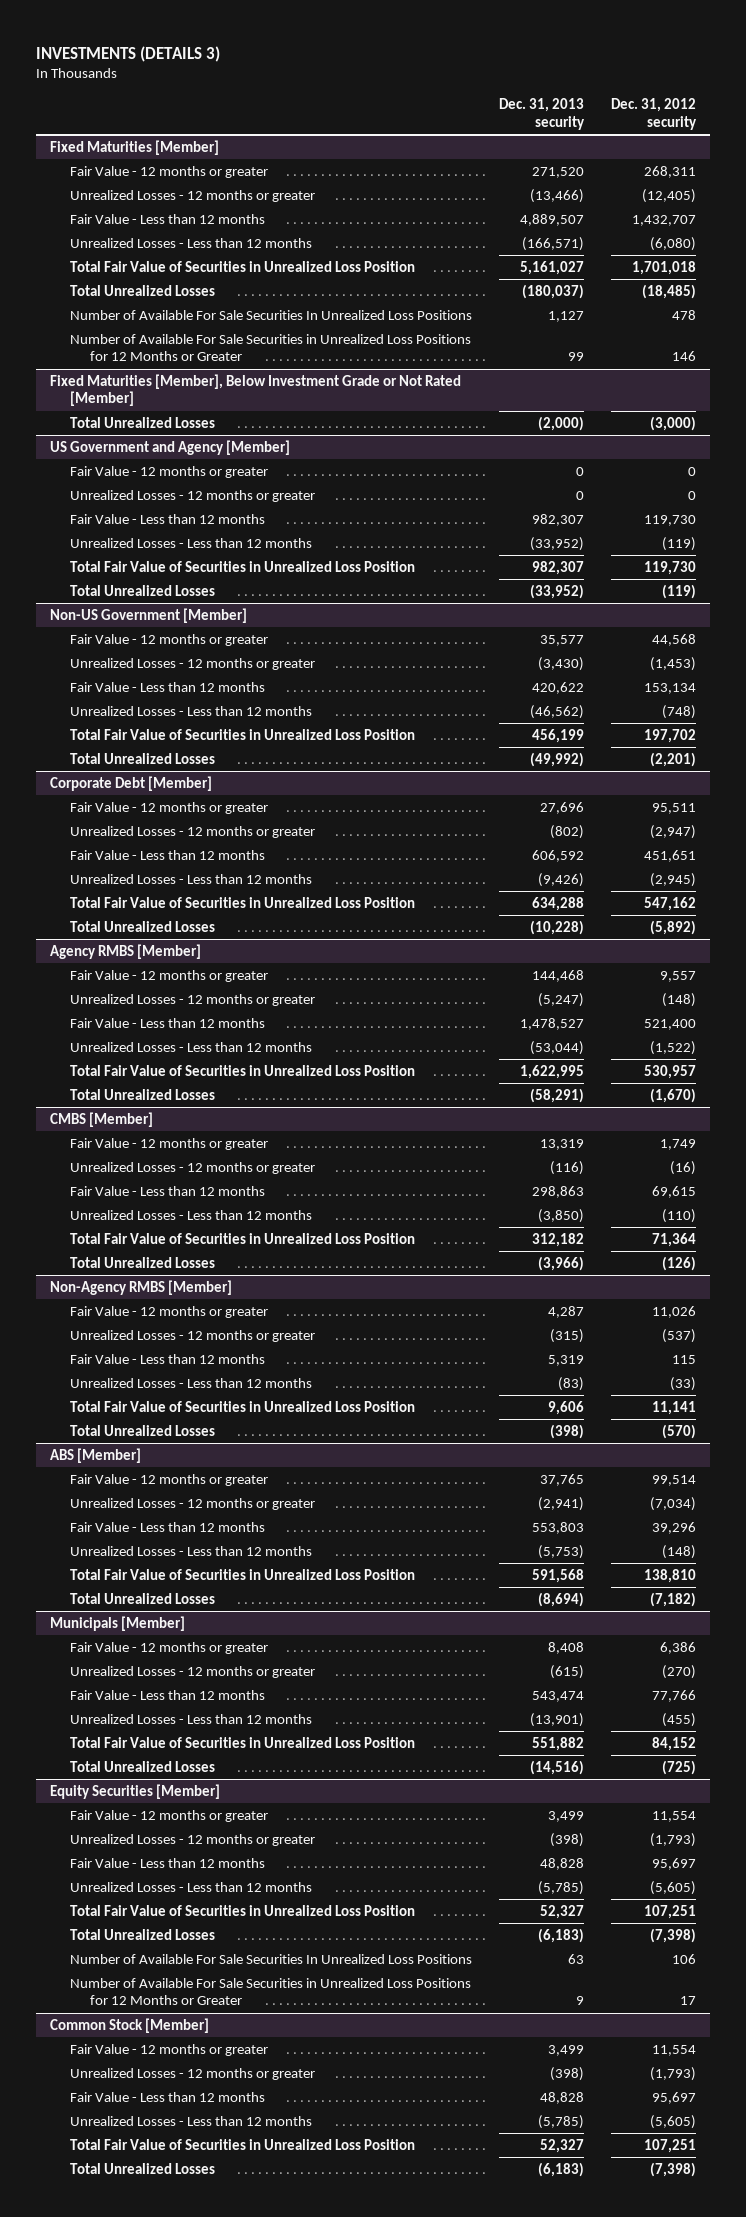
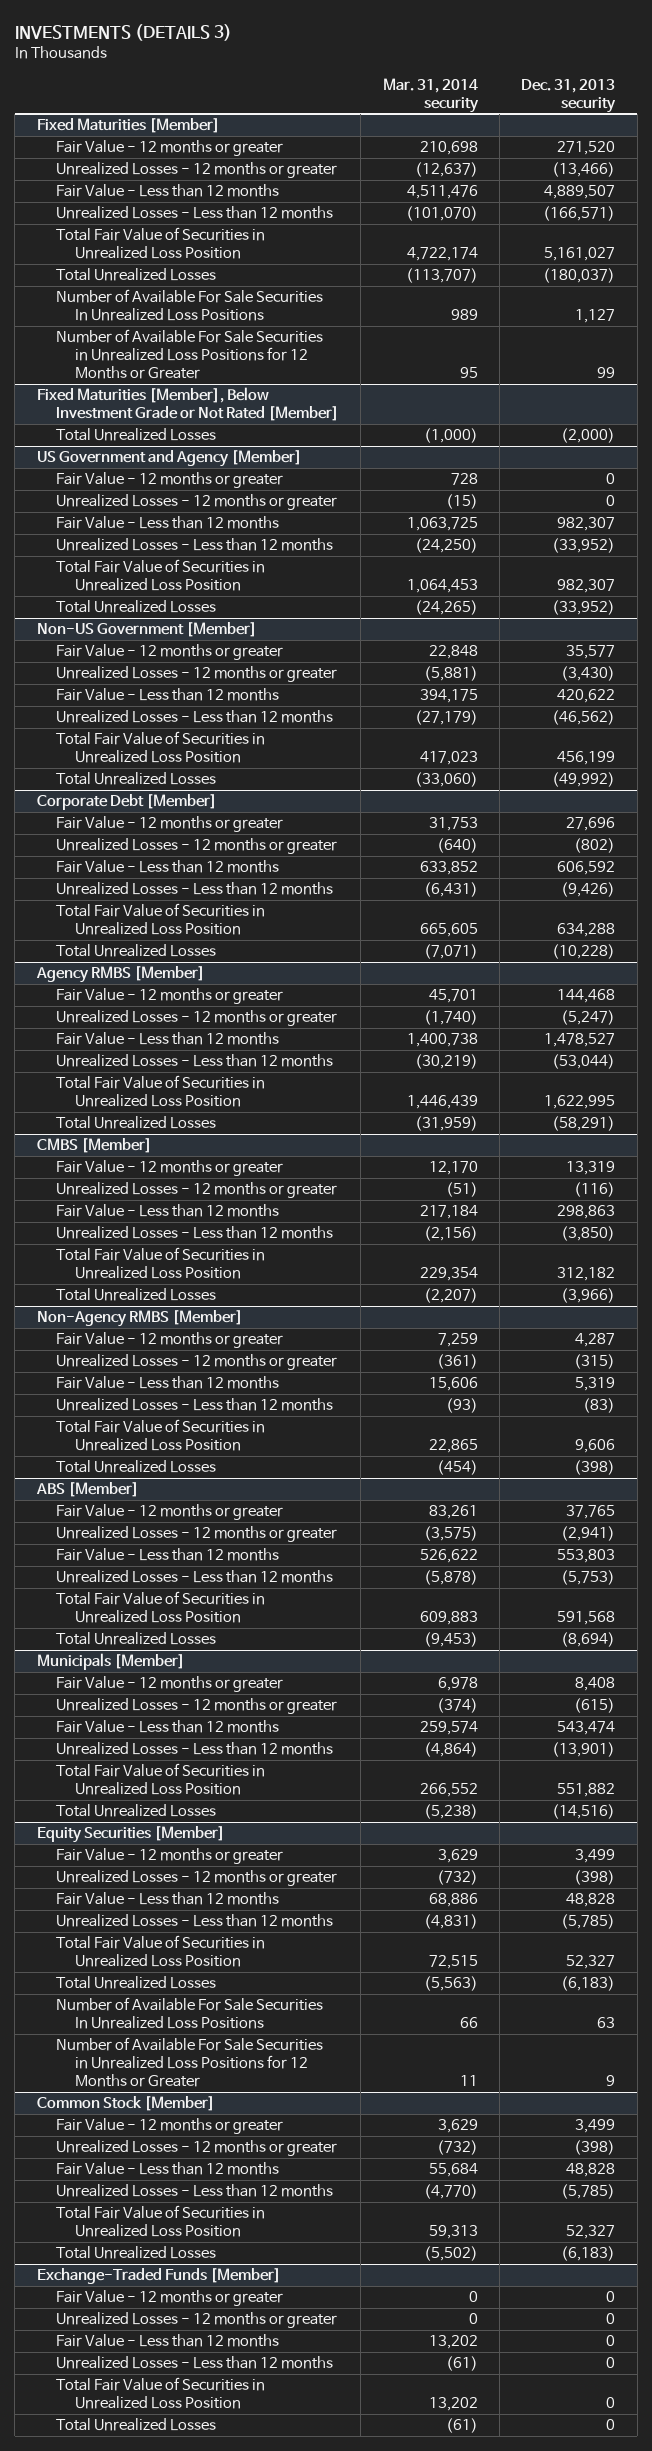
[611,98,698,130] Dec. 31, 2012 security -> none
none -> [382,77,479,113] Mar. 31, 2014 security
none -> [36,2268,281,2285] Exchange-Traded Funds [Member]
none -> [55,2290,283,2307] Fair Value - 12 months or greater
none -> [55,2312,337,2329] Unrealized Losses - 12 months or greater
none -> [55,2334,279,2348] Fair Value - Less than 12 months
none -> [55,2356,333,2370] Unrealized Losses - Less than 12 months
none -> [55,2377,265,2410] Total Fair Value of Securities in Unrealized Loss Position
none -> [55,2418,216,2432] Total Unrealized Losses

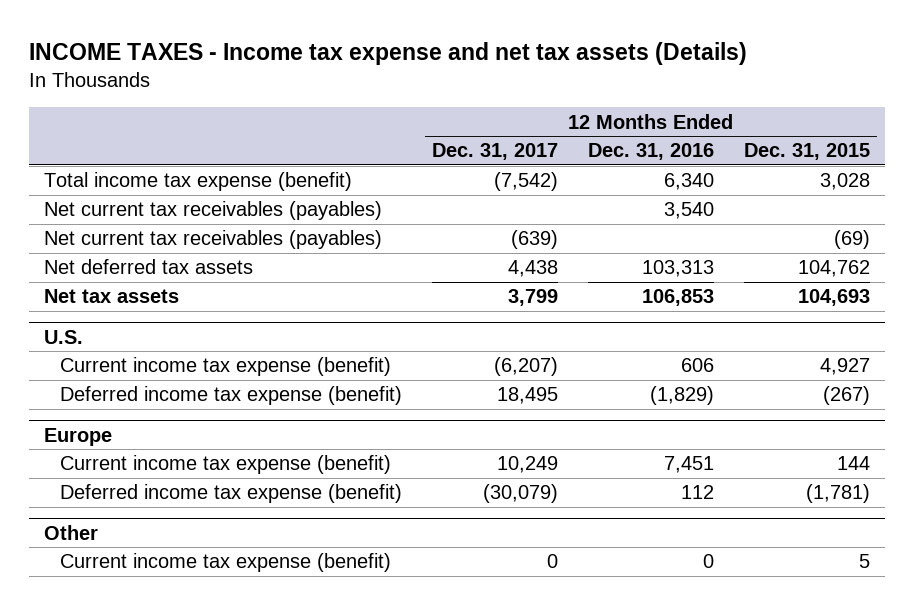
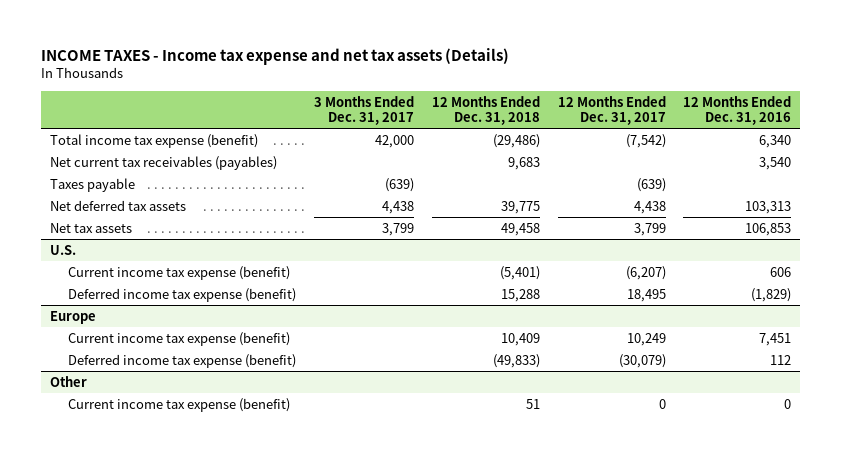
[743,143,870,161] Dec. 31, 2015 -> none
none -> [313,95,414,125] 3 Months Ended Dec. 31, 2017
none -> [431,95,540,125] 12 Months Ended Dec. 31, 2018
[44,230,383,250] Net current tax receivables (payables) -> [49,177,135,192] Taxes payable

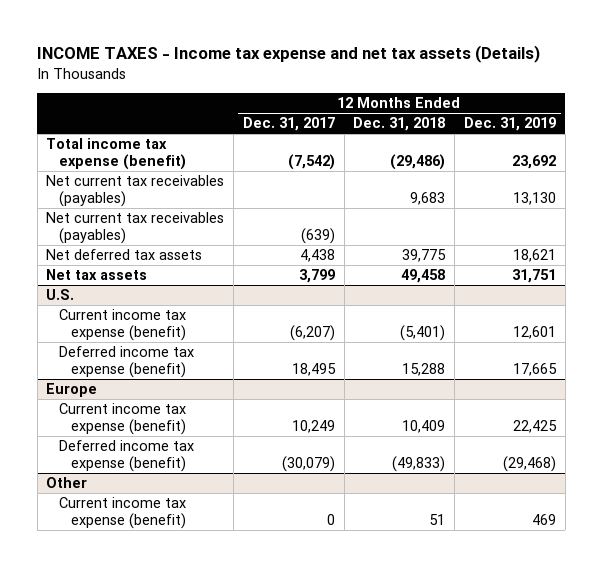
[313,95,414,125] 3 Months Ended Dec. 31, 2017 -> none
[683,95,792,125] 12 Months Ended Dec. 31, 2016 -> none
none -> [463,117,556,132] Dec. 31, 2019
[49,177,135,192] Taxes payable -> [46,212,225,244] Net current tax receivables (payables)

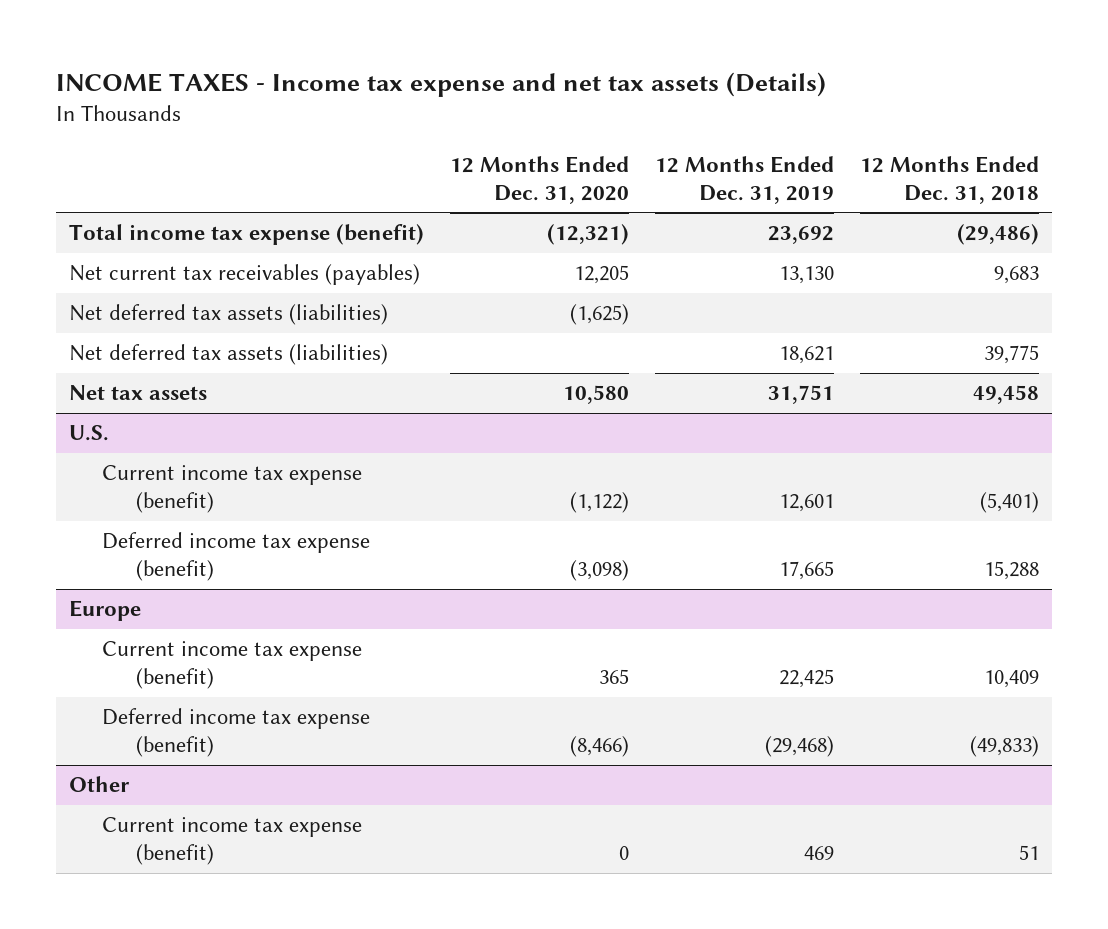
[242,117,335,132] Dec. 31, 2017 -> none
none -> [449,155,629,204] 12 Months Ended Dec. 31, 2020
[46,212,225,244] Net current tax receivables (payables) -> none
none -> [68,304,388,326] Net deferred tax assets (liabilities)
[46,249,203,261] Net deferred tax assets -> [68,344,388,366] Net deferred tax assets (liabilities)

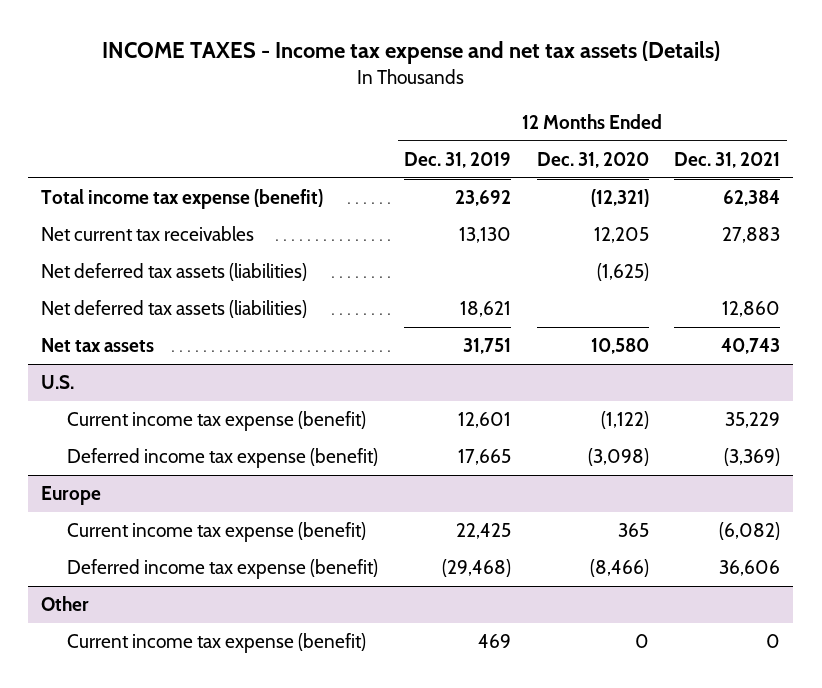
[860,155,1040,204] 12 Months Ended Dec. 31, 2018 -> none
none -> [674,151,781,168] Dec. 31, 2021
[68,264,420,286] Net current tax receivables (payables) -> [41,226,255,242] Net current tax receivables

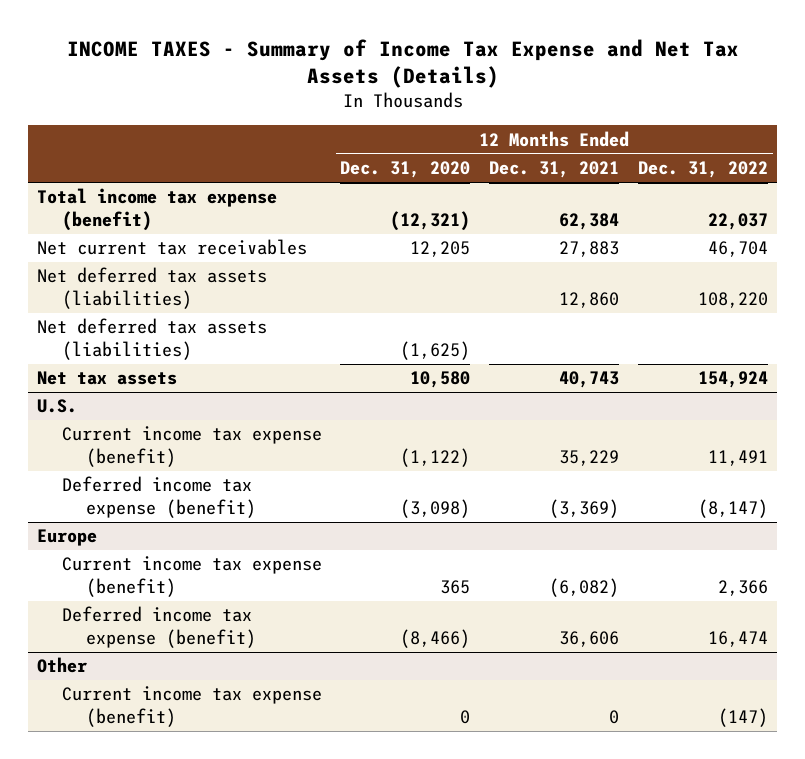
[101,41,720,65] INCOME TAXES - Income tax expense and net tax assets (Details) -> [66,38,739,89] INCOME TAXES - Summary of Income Tax Expense and Net Tax Assets (Details)
[404,151,512,168] Dec. 31, 2019 -> none
none -> [638,161,769,179] Dec. 31, 2022
[41,263,308,282] Net deferred tax assets (liabilities) -> [37,318,268,360] Net deferred tax assets (liabilities)

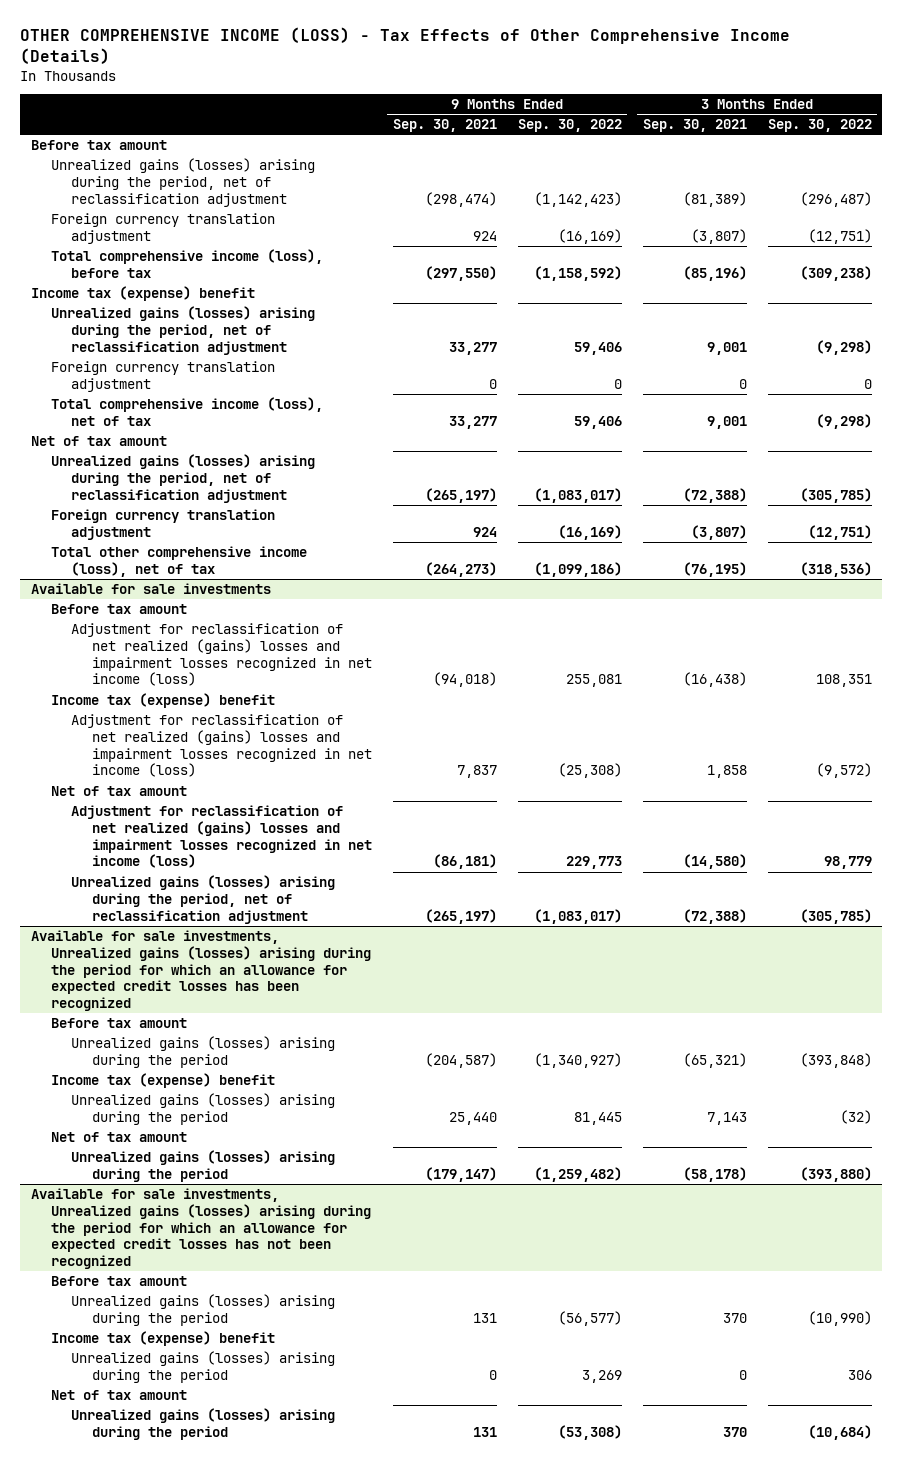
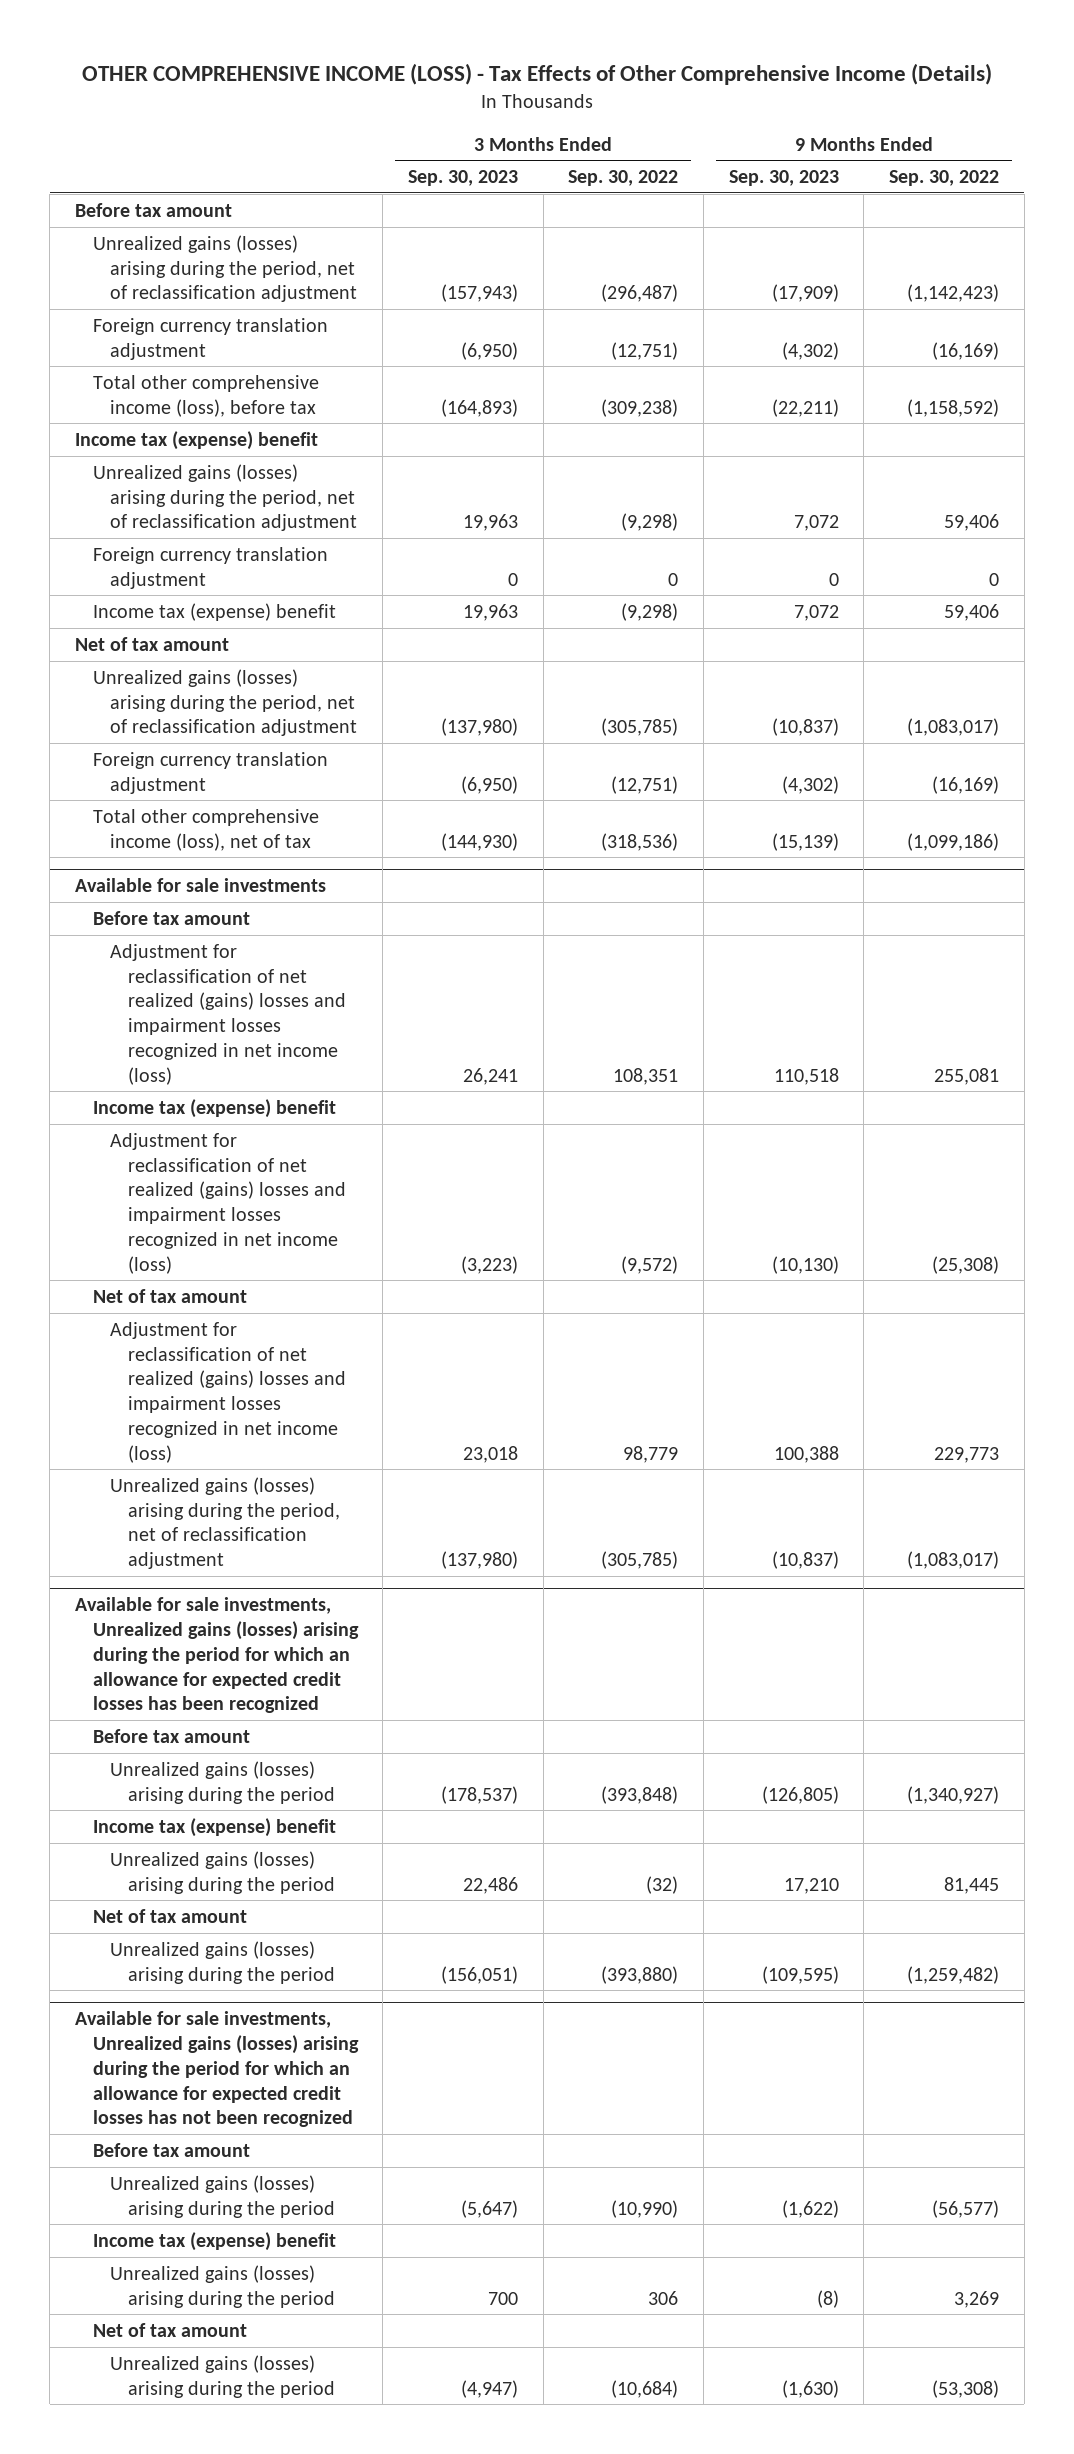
[392,119,497,133] Sep. 30, 2021 -> none
[642,119,747,133] Sep. 30, 2021 -> none
none -> [407,170,518,187] Sep. 30, 2023
none -> [728,170,839,187] Sep. 30, 2023
[50,249,323,278] Total comprehensive income (loss), before tax -> [92,374,319,417] Total other comprehensive income (loss), before tax
[50,397,323,426] Total comprehensive income (loss), net of tax -> [92,602,336,621] Income tax (expense) benefit

